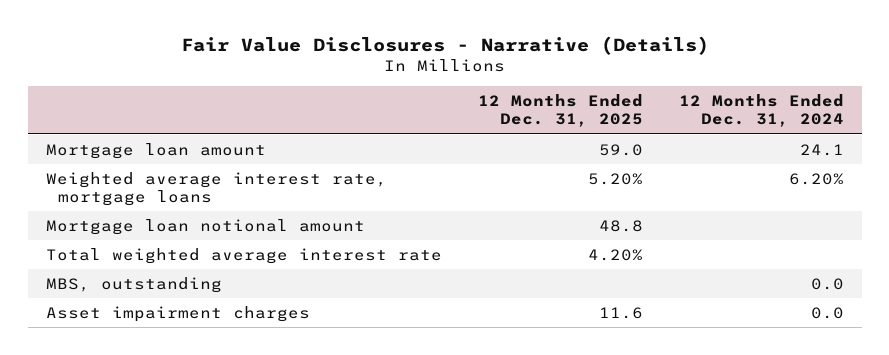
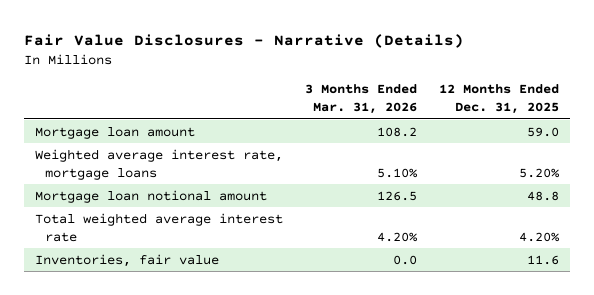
[678,94,844,128] 12 Months Ended Dec. 31, 2024 -> none
none -> [305,84,418,115] 3 Months Ended Mar. 31, 2026
[45,276,222,293] MBS, outstanding -> none
[45,305,310,322] Asset impairment charges -> [34,253,219,267] Inventories, fair value

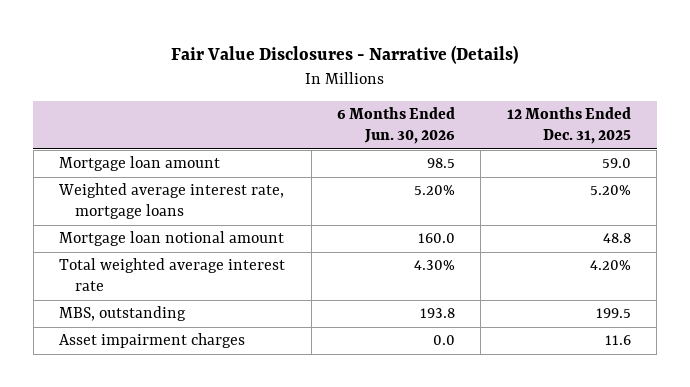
[305,84,418,115] 3 Months Ended Mar. 31, 2026 -> none
none -> [337,107,456,145] 6 Months Ended Jun. 30, 2026
none -> [59,306,187,322] MBS, outstanding
[34,253,219,267] Inventories, fair value -> [59,333,246,349] Asset impairment charges

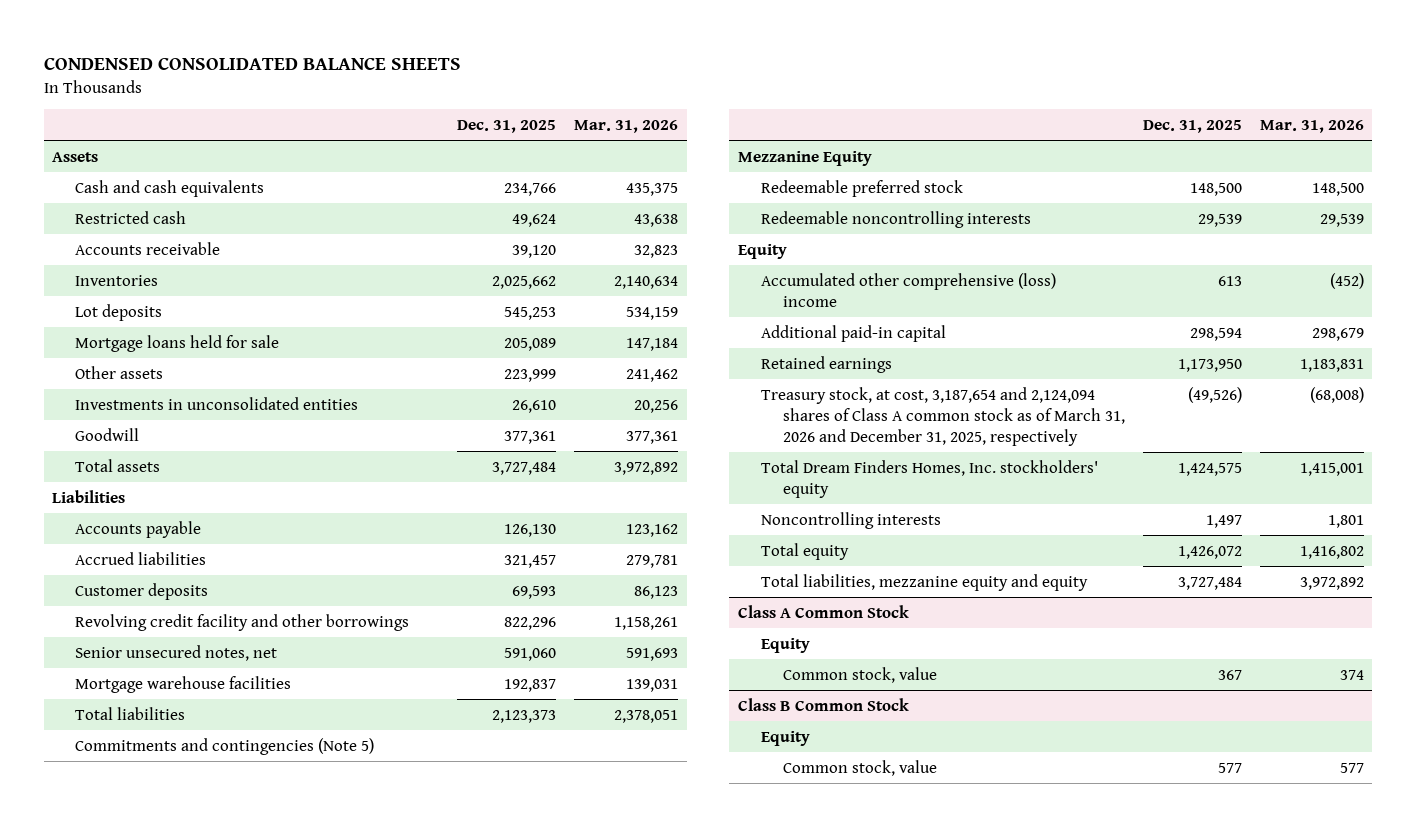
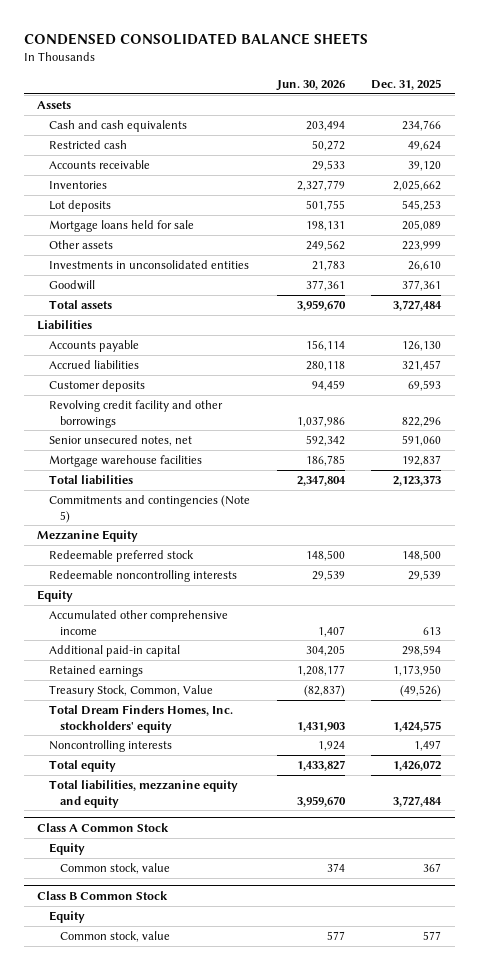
[574,119,679,133] Mar. 31, 2026 -> none
none -> [275,79,345,91] Jun. 30, 2026
[760,272,1056,307] Accumulated other comprehensive (loss) income -> [48,610,228,635] Accumulated other comprehensive income
[760,386,1126,447] Treasury stock, at cost, 3,187,654 and 2,124,094 shares of Class A common stock as of March 31, 2026 and December 31, 2025, respectively -> [48,685,213,698] Treasury Stock, Common, Value

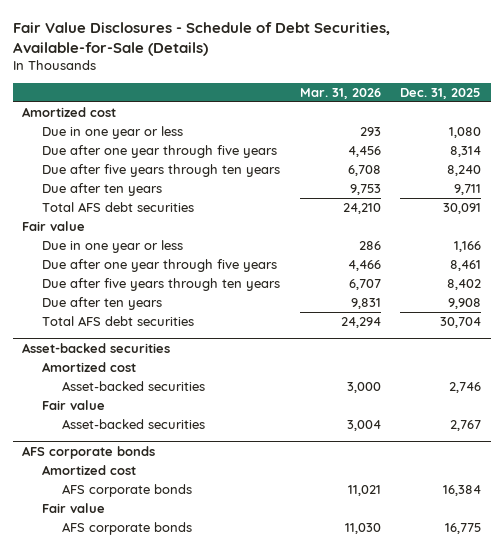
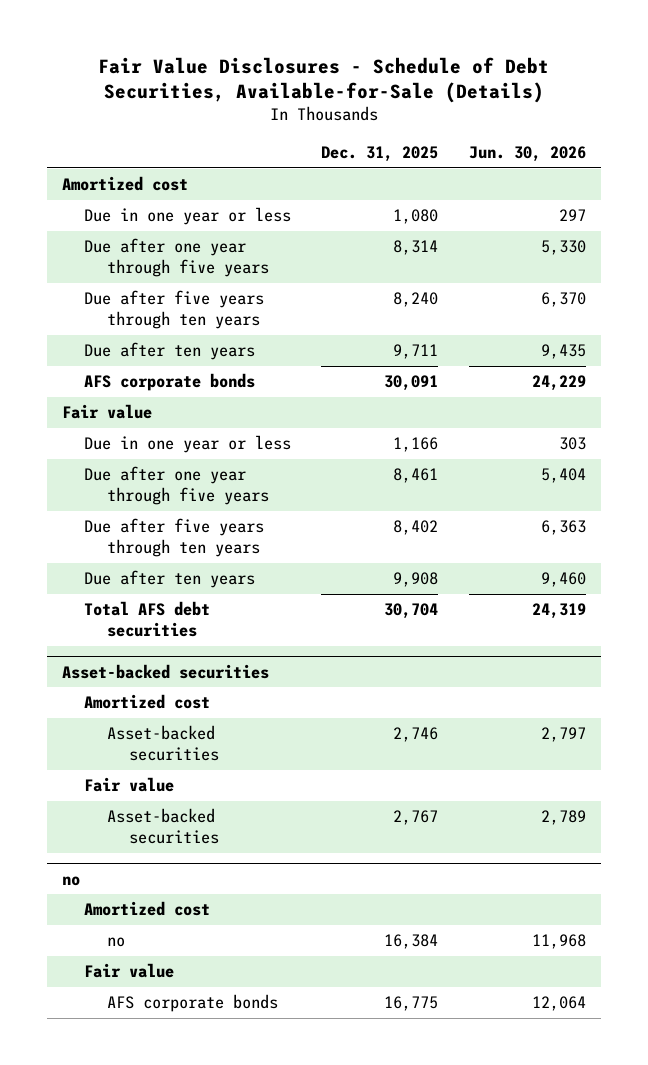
[299,87,381,99] Mar. 31, 2026 -> none
none -> [468,145,586,162] Jun. 30, 2026
[42,202,195,213] Total AFS debt securities -> [84,373,256,392] AFS corporate bonds
[22,446,156,460] AFS corporate bonds -> [62,875,81,886] no
[62,484,193,498] AFS corporate bonds -> [106,937,125,948] no

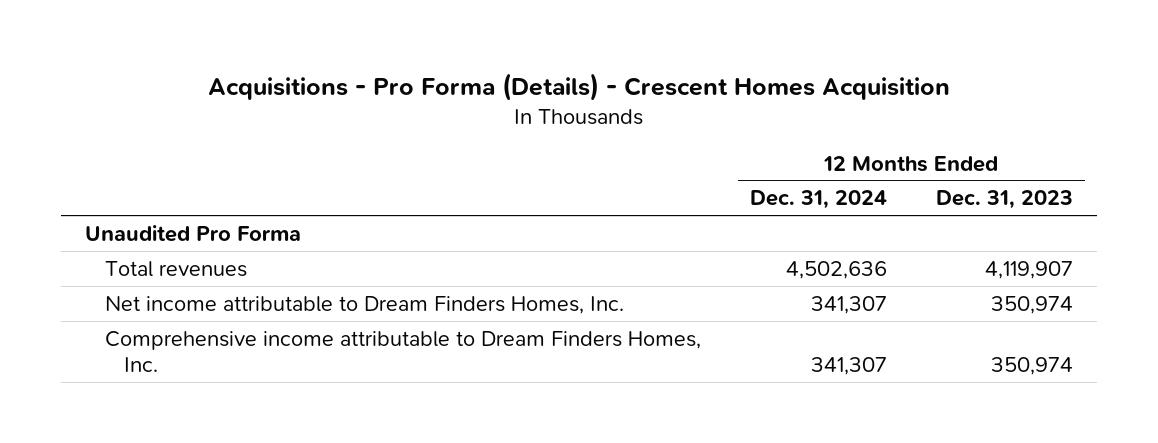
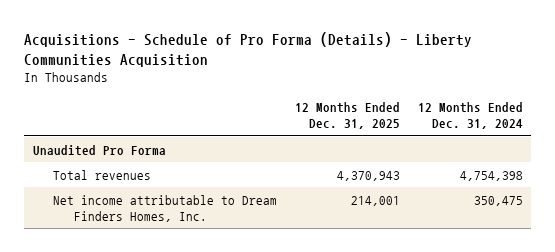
[208,72,951,101] Acquisitions - Pro Forma (Details) - Crescent Homes Acquisition -> [23,31,472,68] Acquisitions - Schedule of Pro Forma (Details) - Liberty Communities Acquisition
[935,190,1073,210] Dec. 31, 2023 -> none
none -> [294,102,400,130] 12 Months Ended Dec. 31, 2025
[104,330,701,373] Comprehensive income attributable to Dream Finders Homes, Inc. -> none
[785,260,887,279] 4,502,636 -> [459,170,523,181] 4,754,398
[810,295,887,314] 341,307 -> [473,195,523,206] 350,475

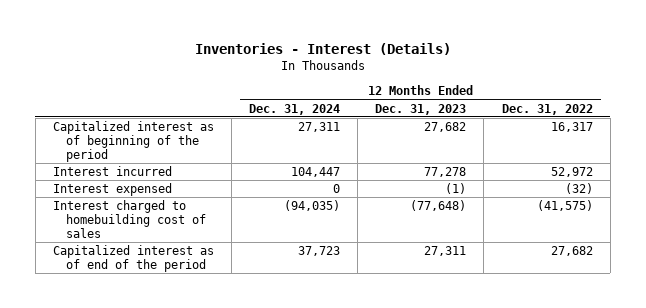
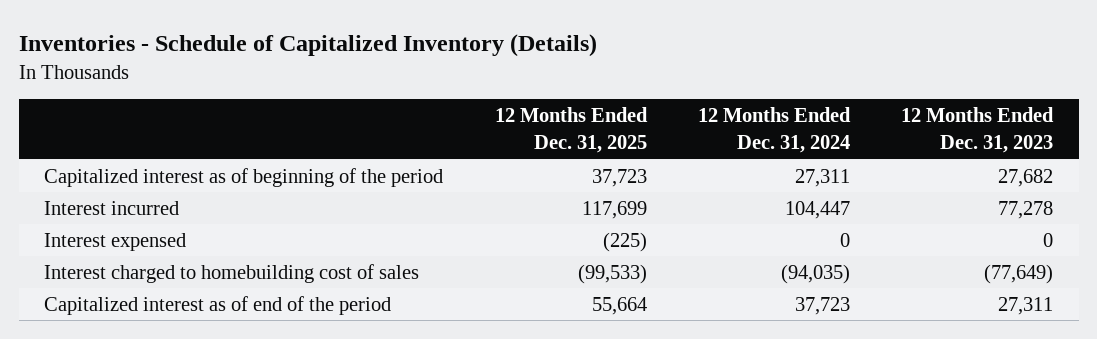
[194,43,451,56] Inventories - Interest (Details) -> [18,33,597,57] Inventories - Schedule of Capitalized Inventory (Details)
[501,103,593,115] Dec. 31, 2022 -> none
none -> [494,107,648,154] 12 Months Ended Dec. 31, 2025
[445,182,467,194] (1) -> [1042,232,1053,247] 0
[410,199,467,211] (77,648) -> [983,263,1053,284] (77,649)

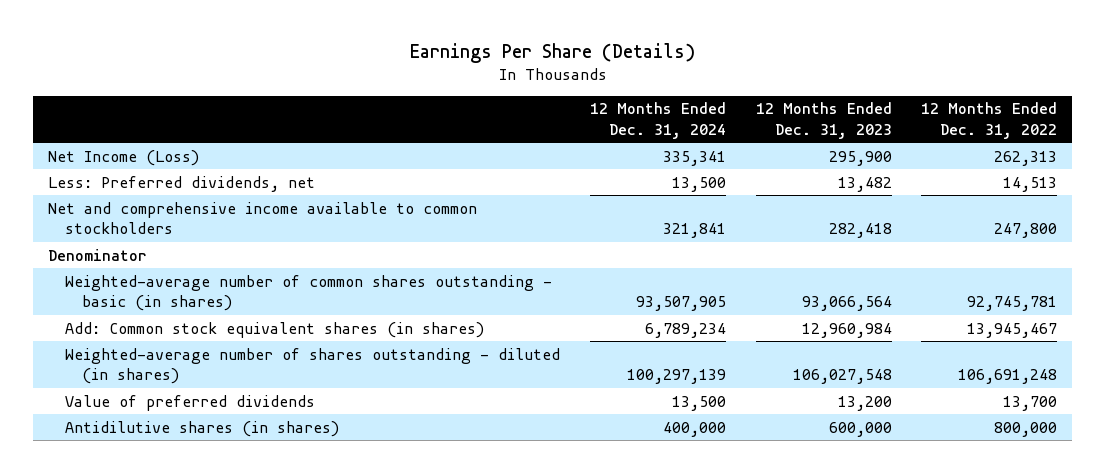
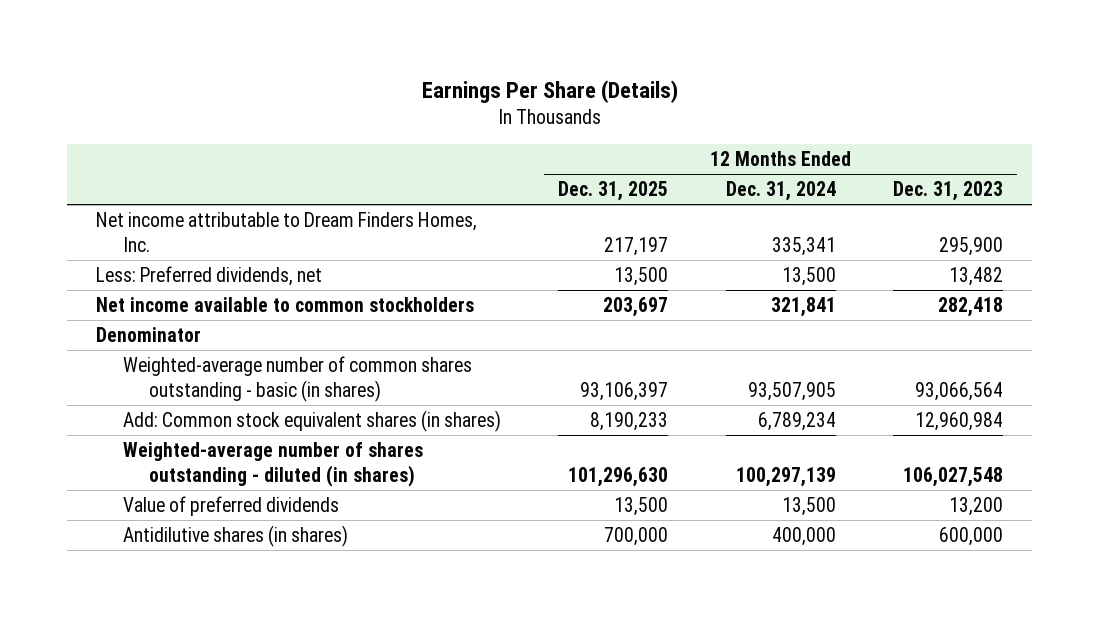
[921,102,1058,139] 12 Months Ended Dec. 31, 2022 -> none
none -> [558,181,669,202] Dec. 31, 2025
[47,149,199,166] Net Income (Loss) -> [95,212,477,252] Net income attributable to Dream Finders Homes, Inc.
[47,201,477,235] Net and comprehensive income available to common stockholders -> [95,297,474,313] Net income available to common stockholders

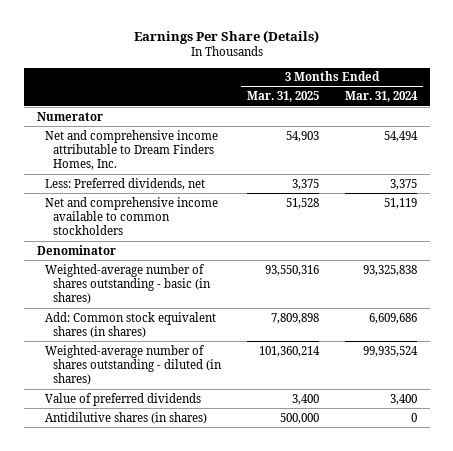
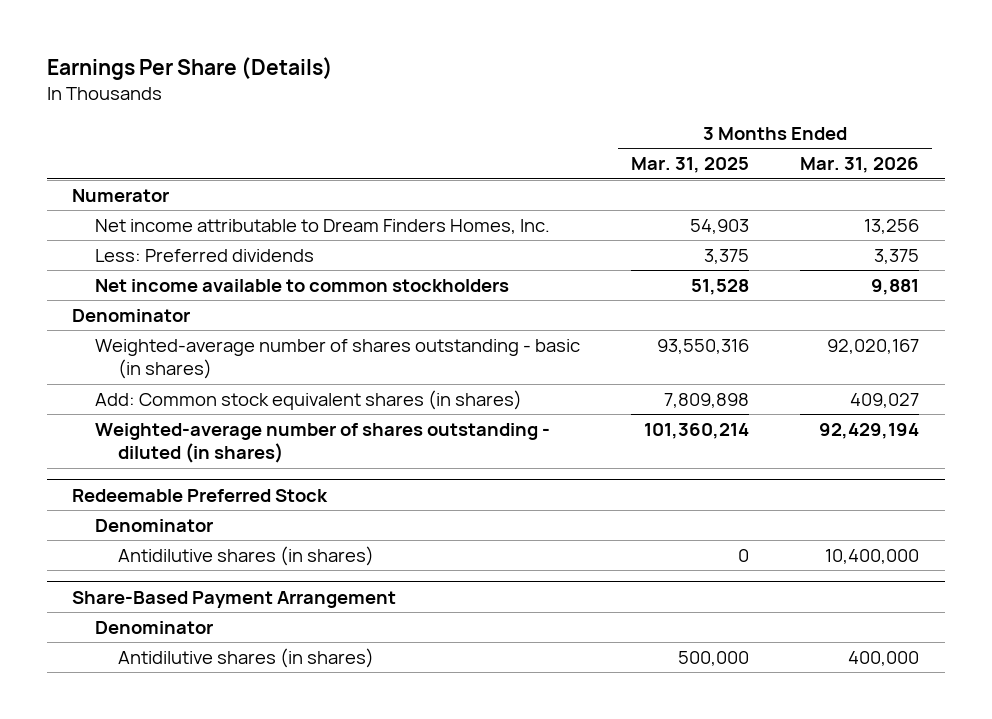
[344,91,418,103] Mar. 31, 2024 -> none
none -> [800,157,920,174] Mar. 31, 2026
[44,129,218,171] Net and comprehensive income attributable to Dream Finders Homes, Inc. -> [95,218,551,234] Net income attributable to Dream Finders Homes, Inc.
[44,177,205,190] Less: Preferred dividends, net -> [95,248,315,262] Less: Preferred dividends
[44,196,218,236] Net and comprehensive income available to common stockholders -> [95,278,510,292] Net income available to common stockholders
[44,392,201,406] Value of preferred dividends -> none
none -> [72,488,329,502] Redeemable Preferred Stock
none -> [95,518,214,532] Denominator
none -> [117,545,374,566] Antidilutive shares (in shares)
none -> [72,590,397,608] Share-Based Payment Arrangement
none -> [95,620,214,634] Denominator

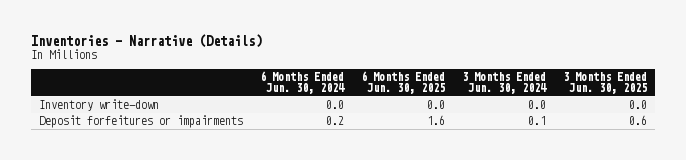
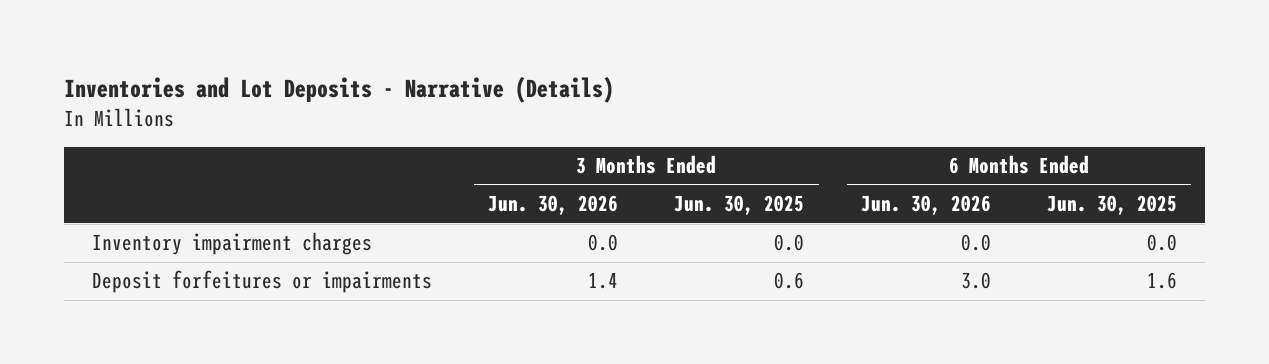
[30,33,262,48] Inventories - Narrative (Details) -> [63,75,614,103] Inventories and Lot Deposits - Narrative (Details)
[260,70,346,95] 6 Months Ended Jun. 30, 2024 -> none
[461,71,547,95] 3 Months Ended Jun. 30, 2024 -> none
none -> [488,195,619,216] Jun. 30, 2026
none -> [860,195,991,216] Jun. 30, 2026
[39,99,160,112] Inventory write-down -> [91,232,372,256] Inventory impairment charges

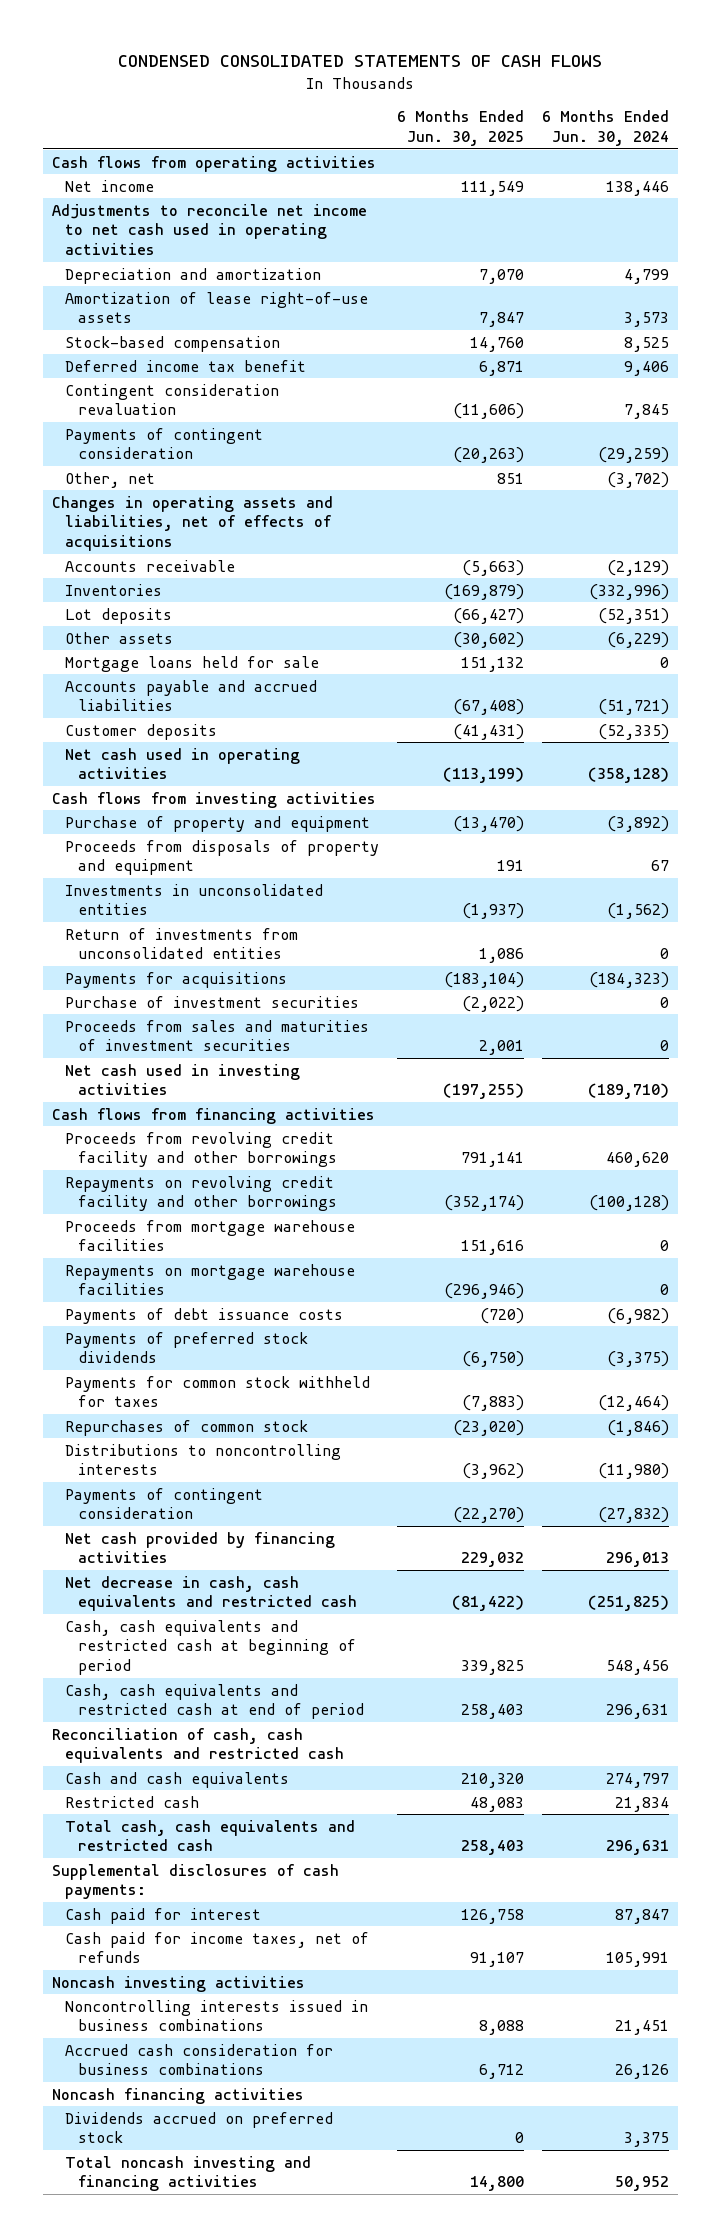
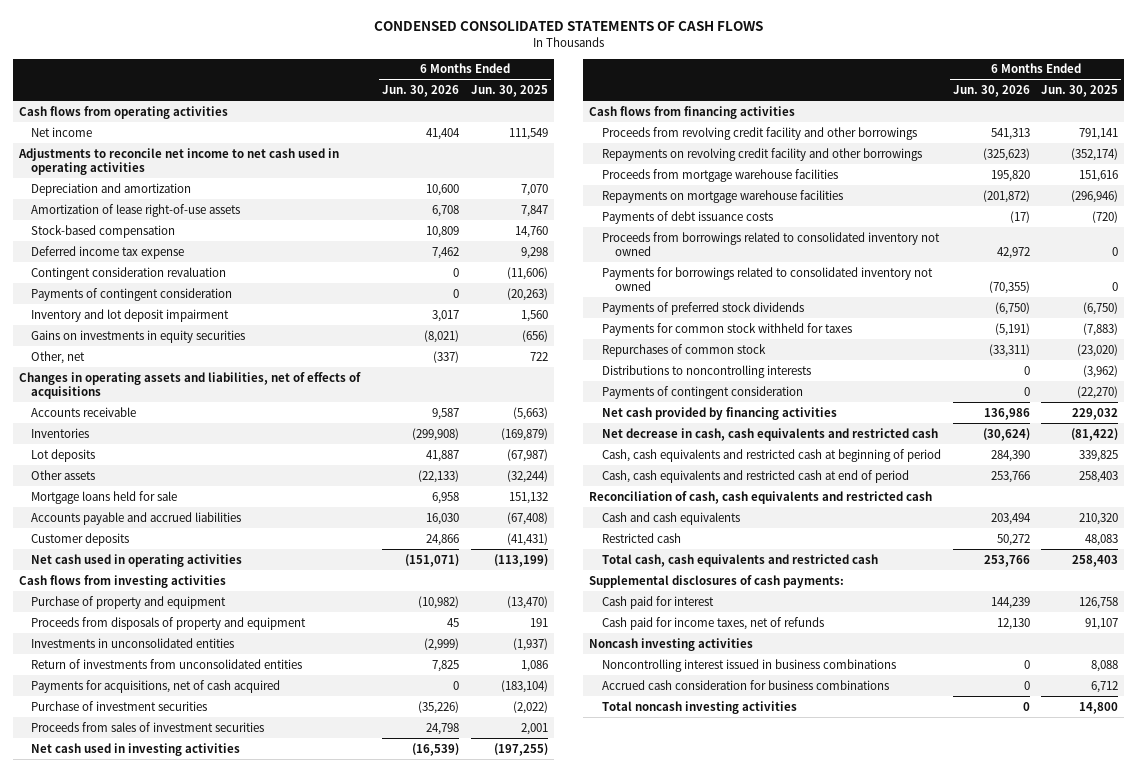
[541,110,669,146] 6 Months Ended Jun. 30, 2024 -> none
none -> [382,85,460,98] Jun. 30, 2026
[64,359,306,372] Deferred income tax benefit -> [31,245,185,259] Deferred income tax expense
[478,360,524,376] 6,871 -> [520,246,548,259] 9,298
none -> [31,308,230,322] Inventory and lot deposit impairment
none -> [31,329,246,343] Gains on investments in equity securities
[496,472,524,484] 851 -> [529,351,548,361] 722
[452,607,524,624] (66,427) -> [506,448,548,462] (67,987)
[452,631,524,648] (30,602) -> [506,469,548,483] (32,244)
[64,971,287,988] Payments for acquisitions -> [31,679,281,693] Payments for acquisitions, net of cash acquired
[64,1019,369,1052] Proceeds from sales and maturities of investment securities -> [31,721,265,732] Proceeds from sales of investment securities
none -> [601,231,940,256] Proceeds from borrowings related to consolidated inventory not owned
none -> [601,266,933,291] Payments for borrowings related to consolidated inventory not owned
[64,1999,368,2032] Noncontrolling interests issued in business combinations -> [601,658,896,672] Noncontrolling interest issued in business combinations
[51,2087,304,2104] Noncash financing activities -> none
[64,2111,333,2144] Dividends accrued on preferred stock -> none
[64,2155,311,2192] Total noncash investing and financing activities -> [601,700,797,714] Total noncash investing activities

